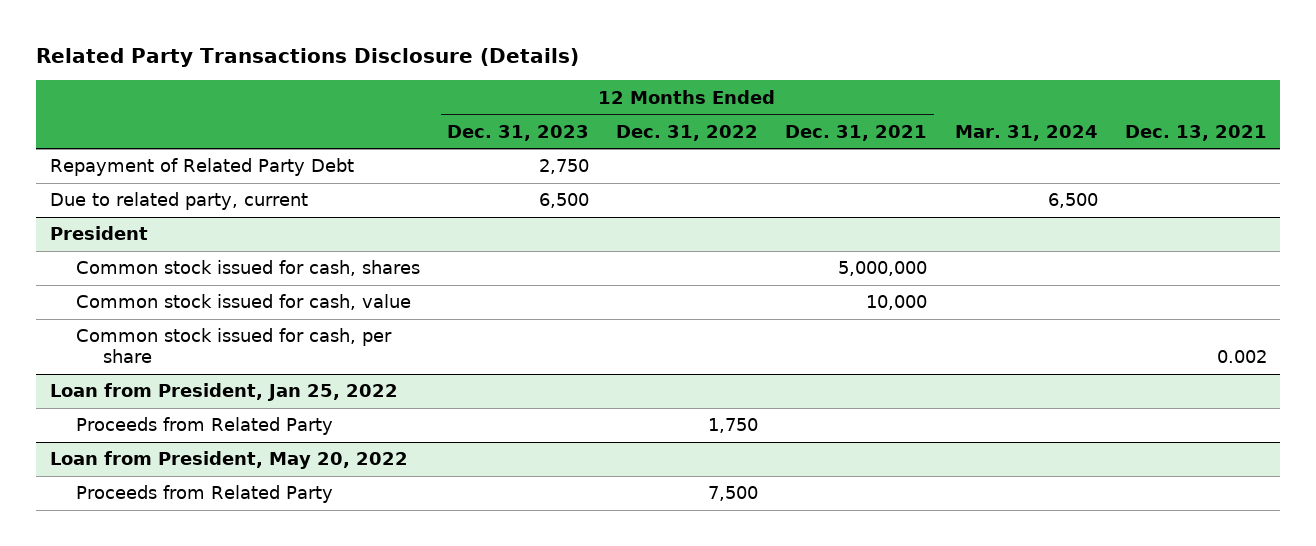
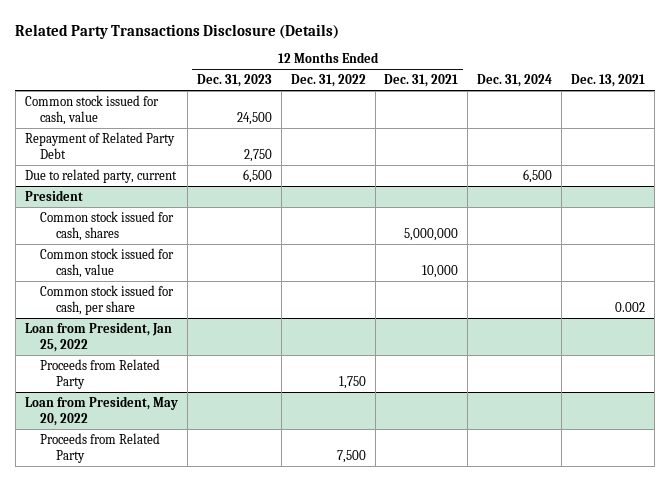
[954,124,1098,141] Mar. 31, 2024 -> none
none -> [477,74,553,88] Dec. 31, 2024
none -> [24,94,159,126] Common stock issued for cash, value

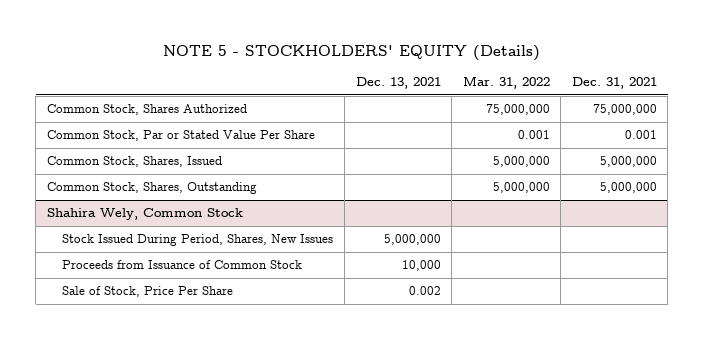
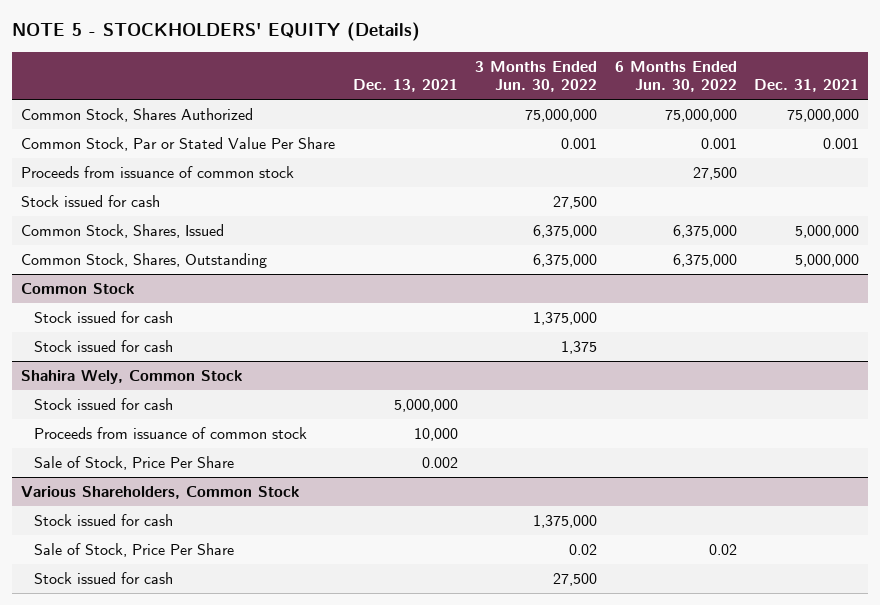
[462,76,550,90] Mar. 31, 2022 -> none
none -> [475,60,598,93] 3 Months Ended Jun. 30, 2022
none -> [614,60,737,93] 6 Months Ended Jun. 30, 2022
none -> [21,165,295,178] Proceeds from issuance of common stock
none -> [21,194,161,207] Stock issued for cash
none -> [21,282,135,294] Common Stock
none -> [34,310,174,323] Stock issued for cash
none -> [34,339,174,352] Stock issued for cash
[62,234,334,247] Stock Issued During Period, Shares, New Issues -> [34,397,174,410] Stock issued for cash
[62,260,303,270] Proceeds from Issuance of Common Stock -> [34,426,308,439] Proceeds from issuance of common stock
none -> [21,485,300,499] Various Shareholders, Common Stock
none -> [34,513,174,526] Stock issued for cash
none -> [34,542,235,557] Sale of Stock, Price Per Share
none -> [34,571,174,584] Stock issued for cash

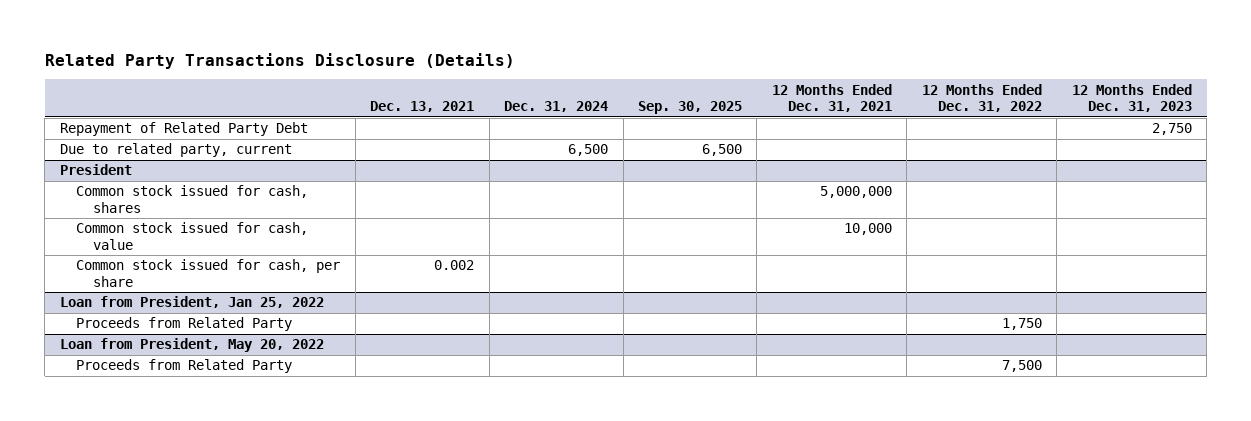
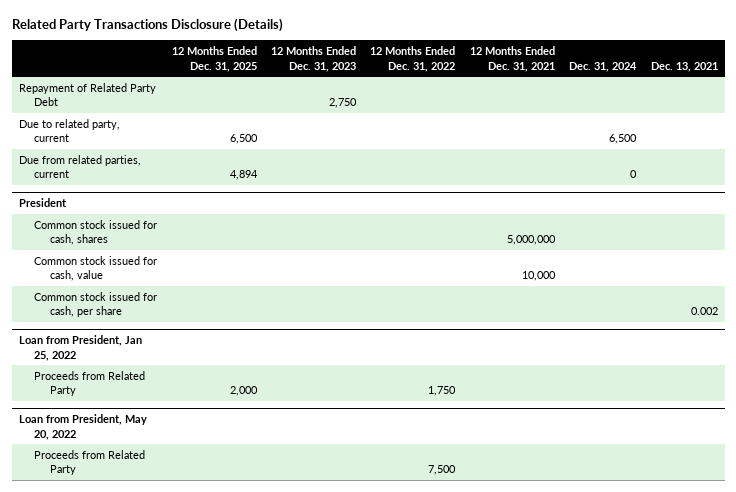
[638,101,743,115] Sep. 30, 2025 -> none
none -> [171,46,257,72] 12 Months Ended Dec. 31, 2025
none -> [18,154,141,179] Due from related parties, current

